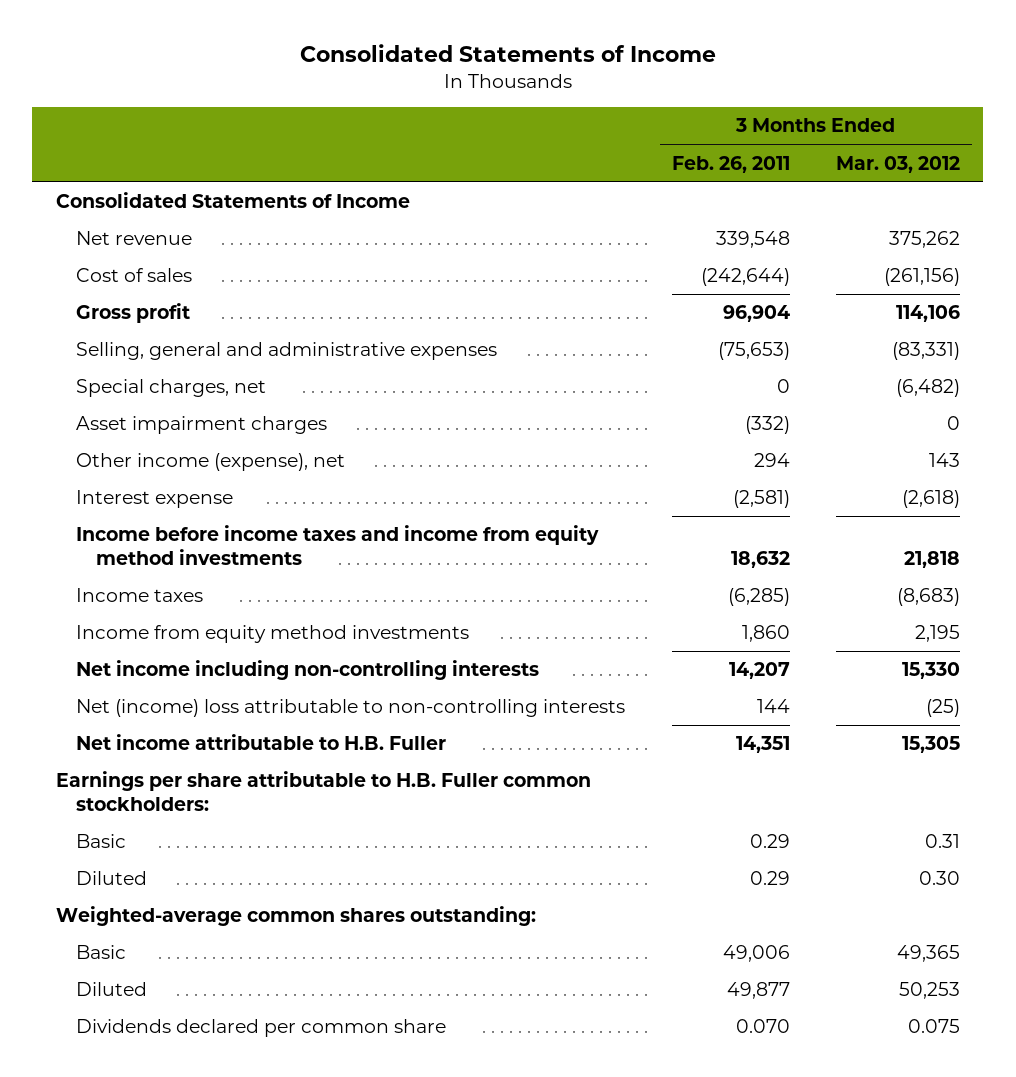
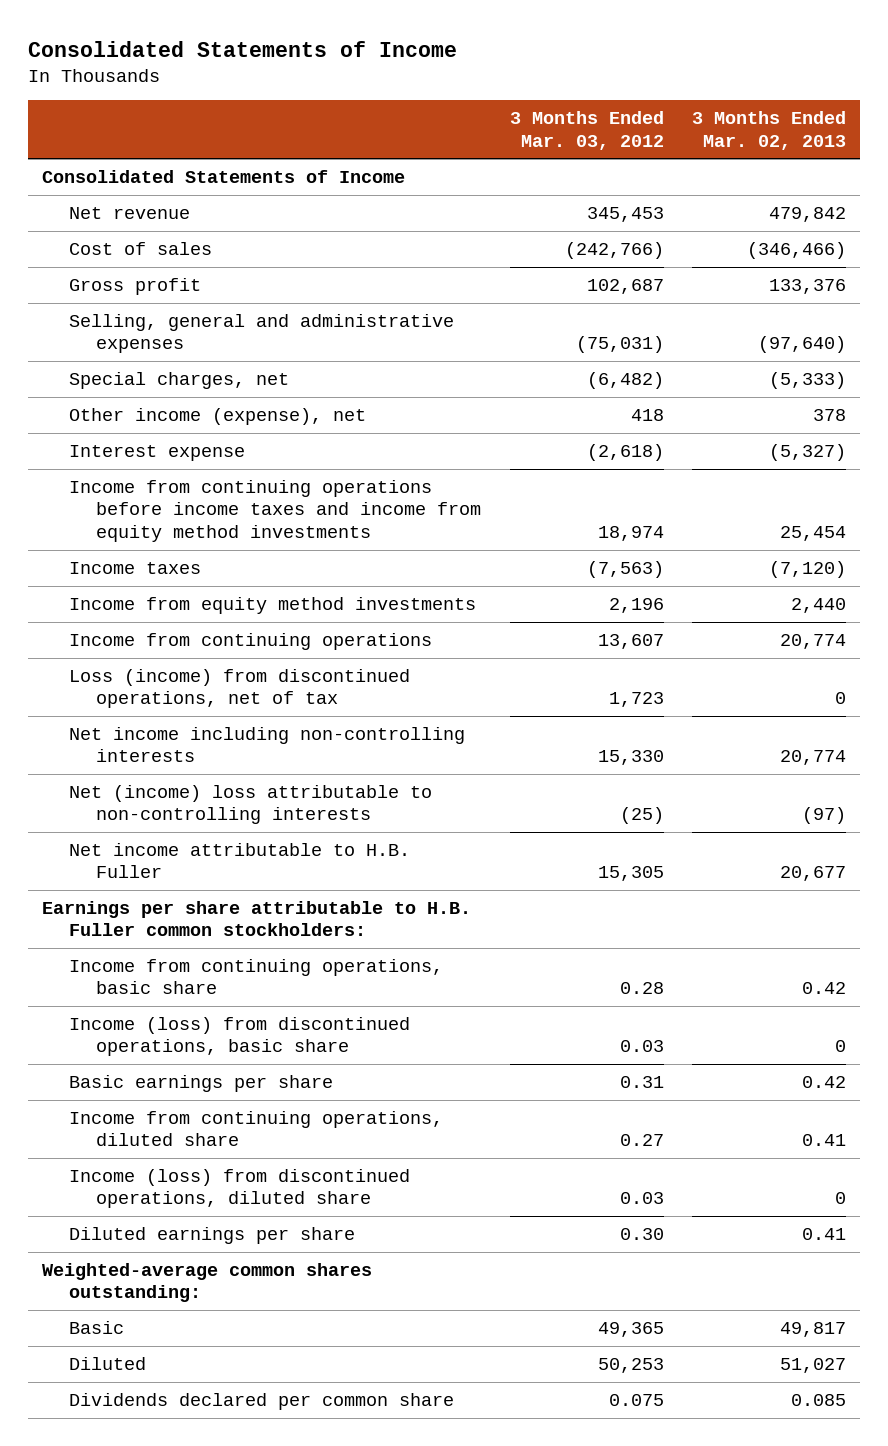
[671,155,790,173] Feb. 26, 2011 -> none
none -> [691,111,846,150] 3 Months Ended Mar. 02, 2013
[889,231,961,249] 375,262 -> [586,206,664,222] 345,453
[884,268,961,287] (261,156) -> [564,241,664,259] (242,766)
[896,305,961,323] 114,106 -> [586,278,664,294] 102,687
[892,342,961,361] (83,331) -> [575,336,664,354] (75,031)
[75,416,327,435] Asset impairment charges -> none
[929,453,961,468] 143 -> [630,408,664,421] 418
[75,525,599,565] Income before income taxes and income from equity method investments -> [69,479,482,542] Income from continuing operations before income taxes and income from equity method investments
[904,550,961,568] 21,818 -> [597,525,664,541] 18,974
[897,588,961,607] (8,683) -> [586,560,664,578] (7,563)
[915,625,961,643] 2,195 -> [608,597,664,613] 2,196
none -> [69,632,433,650] Income from continuing operations
none -> [69,668,411,709] Loss (income) from discontinued operations, net of tax
none -> [69,958,444,995] Income from continuing operations, basic share
none -> [69,1016,411,1057] Income (loss) from discontinued operations, basic share
[75,834,126,849] Basic -> [69,1074,334,1092] Basic earnings per share
none -> [69,1110,444,1147] Income from continuing operations, diluted share
none -> [69,1168,411,1209] Income (loss) from discontinued operations, diluted share
[75,871,147,886] Diluted -> [69,1226,356,1244] Diluted earnings per share

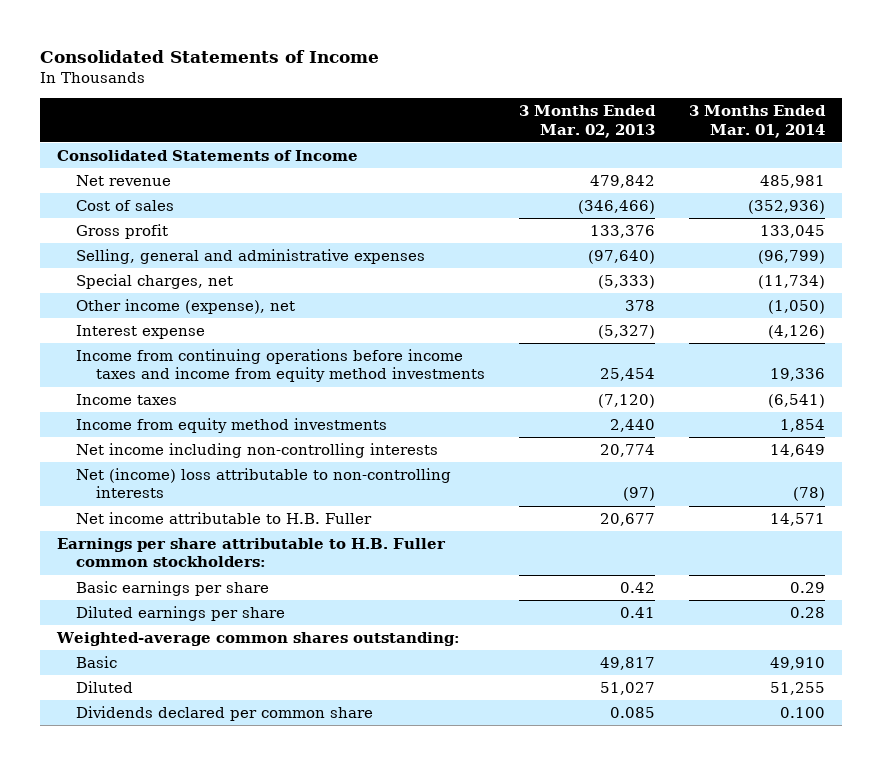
[509,111,664,150] 3 Months Ended Mar. 03, 2012 -> none
none -> [688,105,826,138] 3 Months Ended Mar. 01, 2014
[69,632,433,650] Income from continuing operations -> none
[69,668,411,709] Loss (income) from discontinued operations, net of tax -> none
[69,958,444,995] Income from continuing operations, basic share -> none
[69,1016,411,1057] Income (loss) from discontinued operations, basic share -> none
[69,1110,444,1147] Income from continuing operations, diluted share -> none
[69,1168,411,1209] Income (loss) from discontinued operations, diluted share -> none

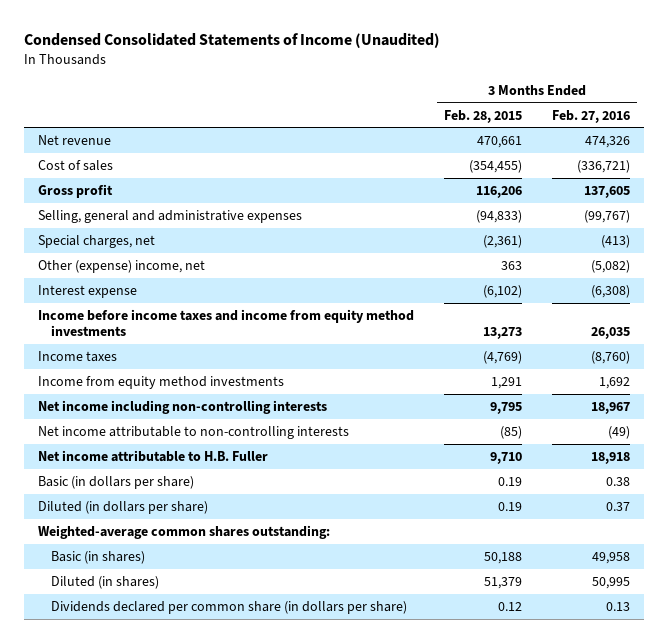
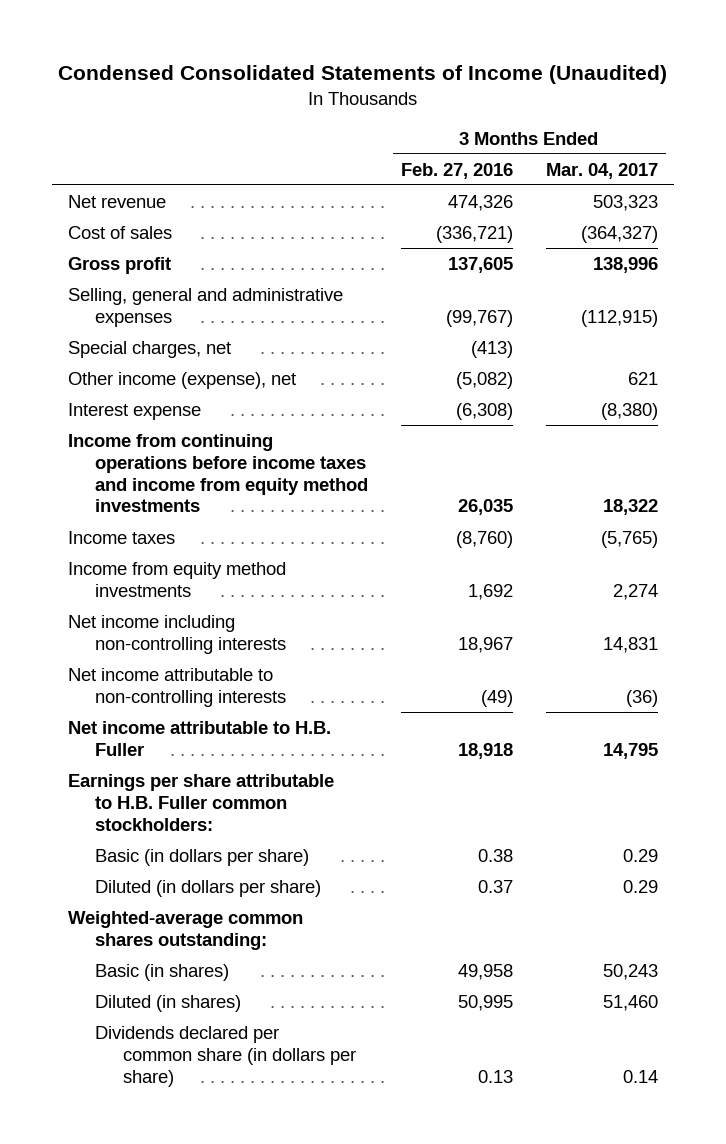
[444,109,523,123] Feb. 28, 2015 -> none
none -> [545,162,658,179] Mar. 04, 2017
[38,259,206,273] Other (expense) income, net -> [67,371,296,389] Other income (expense), net
[38,308,415,337] Income before income taxes and income from equity method investments -> [67,433,369,513] Income from continuing operations before income taxes and income from equity method investments
none -> [67,773,334,831] Earnings per share attributable to H.B. Fuller common stockholders:

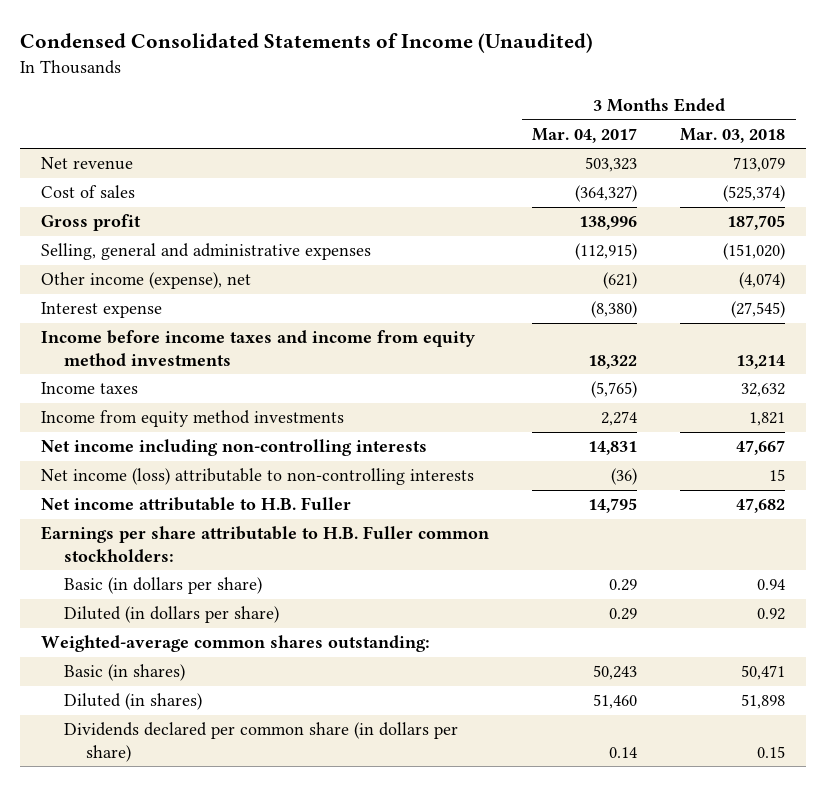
[400,162,513,179] Feb. 27, 2016 -> none
none -> [680,127,786,143] Mar. 03, 2018
[67,340,231,358] Special charges, net -> none
[627,371,658,385] 621 -> [603,272,638,290] (621)
[67,433,369,513] Income from continuing operations before income taxes and income from equity method investments -> [41,330,476,366] Income before income taxes and income from equity method investments
[67,667,287,707] Net income attributable to non-controlling interests -> [41,468,475,486] Net income (loss) attributable to non-controlling interests

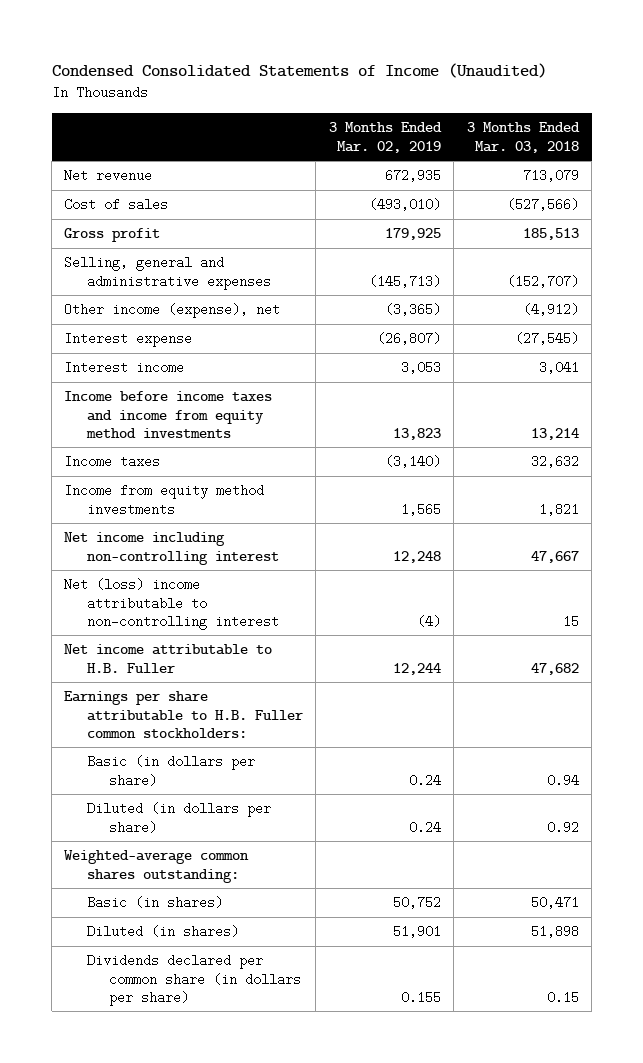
[532,127,638,143] Mar. 04, 2017 -> none
none -> [328,122,442,153] 3 Months Ended Mar. 02, 2019
[723,185,786,203] (525,374) -> [506,198,579,212] (527,566)
[727,215,786,231] 187,705 -> [522,228,579,241] 185,513
[723,243,786,261] (151,020) -> [506,274,579,288] (152,707)
[739,272,786,290] (4,074) -> [522,303,579,317] (4,912)
none -> [64,361,185,375] Interest income
[41,439,428,457] Net income including non-controlling interests -> [64,532,279,565] Net income including non-controlling interest
[41,468,475,486] Net income (loss) attributable to non-controlling interests -> [64,578,279,630] Net (loss) income attributable to non-controlling interest

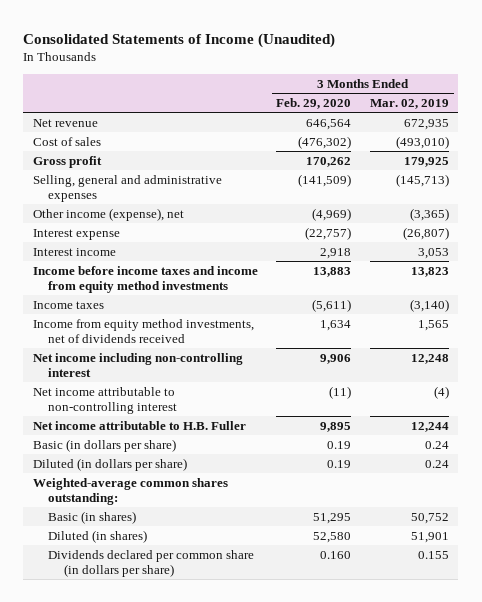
[51,63,547,79] Condensed Consolidated Statements of Income (Unaudited) -> [23,32,336,48] Consolidated Statements of Income (Unaudited)
[466,122,580,153] 3 Months Ended Mar. 03, 2018 -> none
none -> [276,98,352,110] Feb. 29, 2020
[64,484,265,516] Income from equity method investments -> [32,318,254,343] Income from equity method investments, net of dividends received
[64,578,279,630] Net (loss) income attributable to non-controlling interest -> [32,386,178,414] Net income attributable to non-controlling interest
[64,691,303,738] Earnings per share attributable to H.B. Fuller common stockholders: -> none

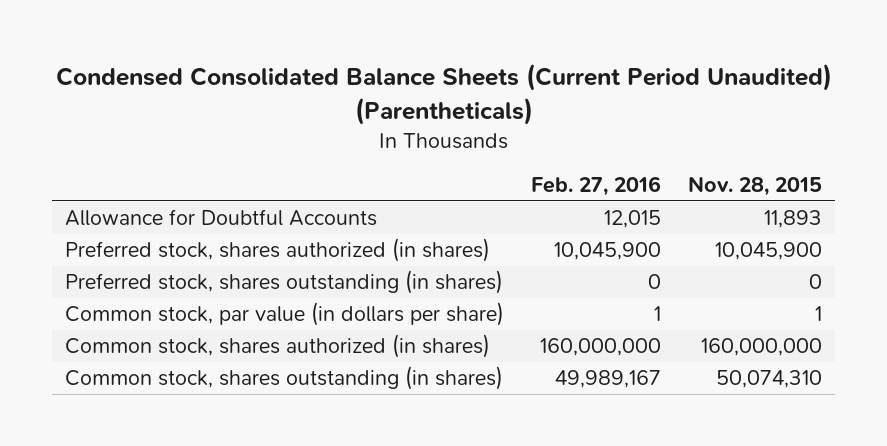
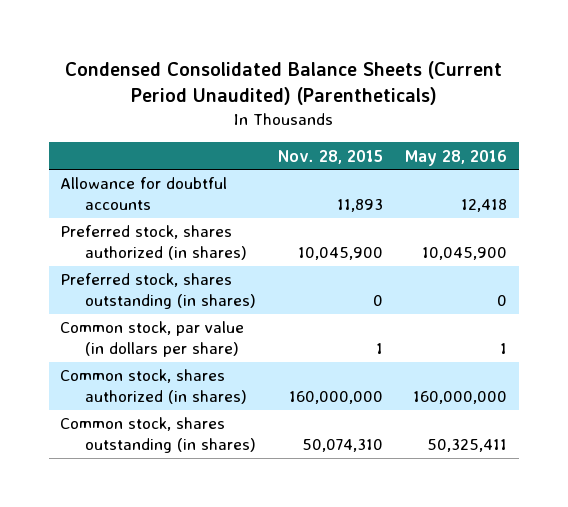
[531,176,662,197] Feb. 27, 2016 -> none
none -> [405,149,508,166] May 28, 2016
[65,209,378,227] Allowance for Doubtful Accounts -> [60,177,228,211] Allowance for doubtful accounts

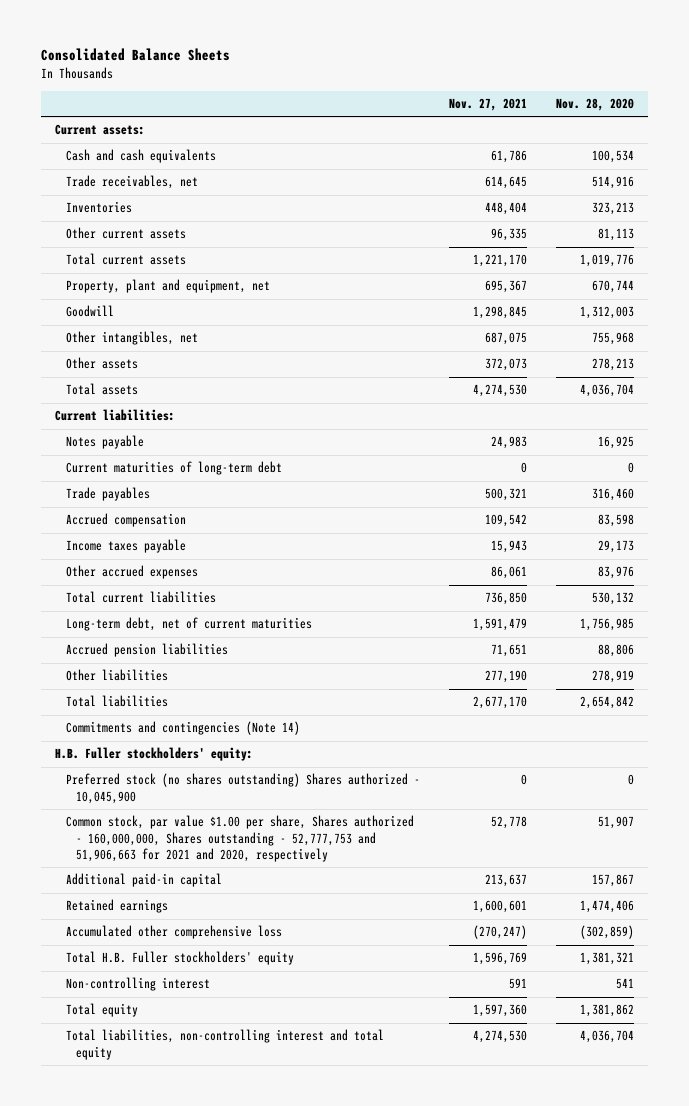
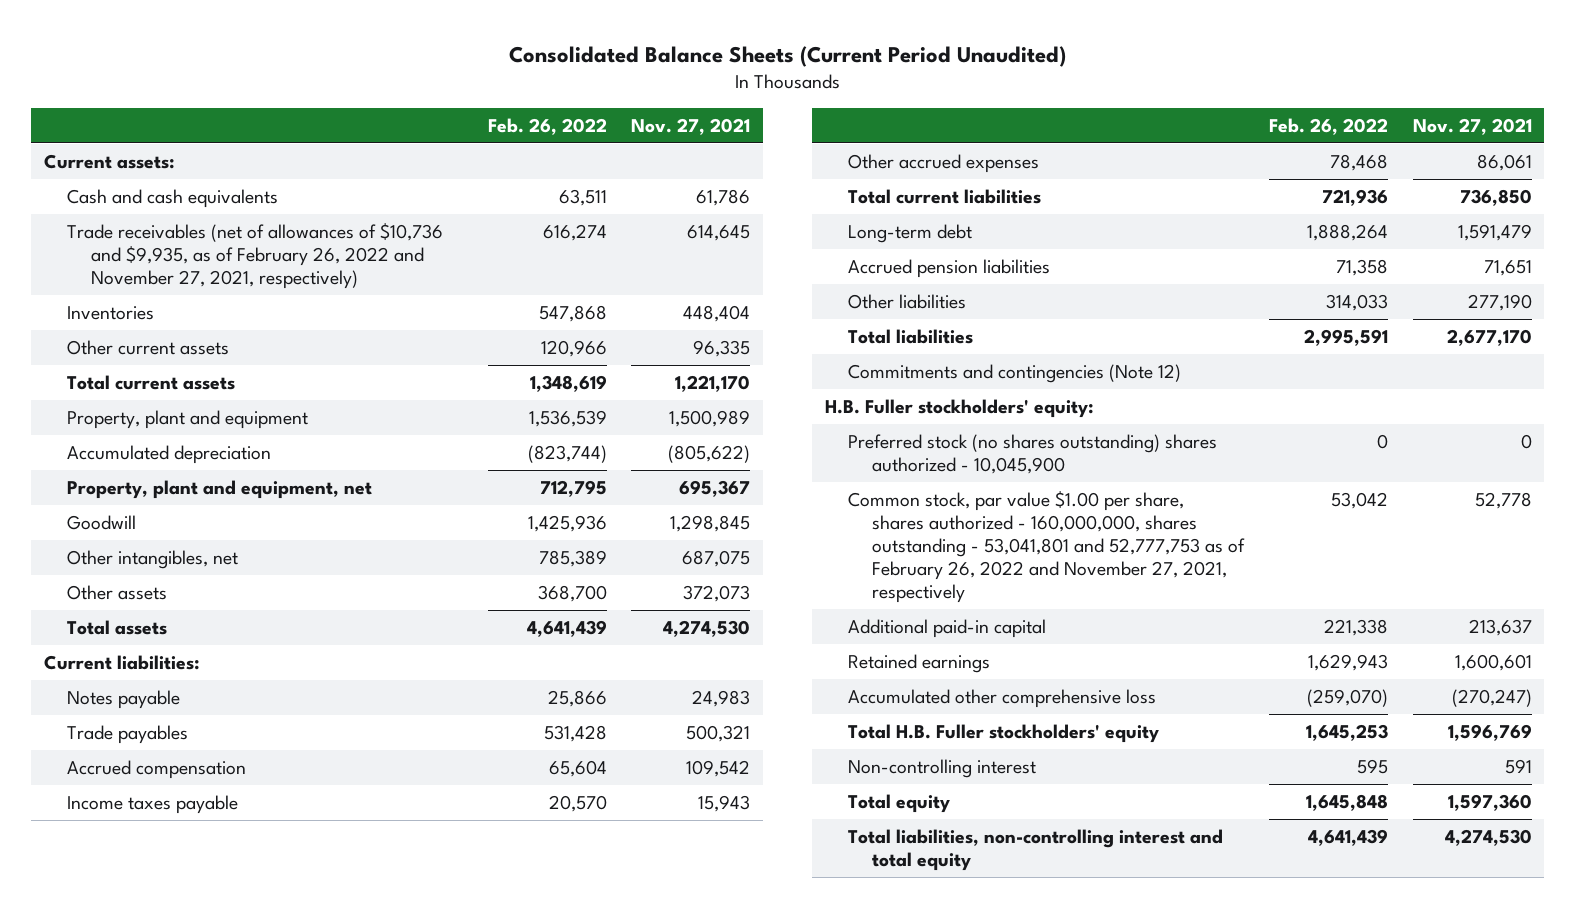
[40,48,230,62] Consolidated Balance Sheets -> [508,45,1066,67] Consolidated Balance Sheets (Current Period Unaudited)
[555,97,634,111] Nov. 28, 2020 -> none
none -> [487,117,607,135] Feb. 26, 2022
[65,175,198,190] Trade receivables, net -> [67,222,444,290] Trade receivables (net of allowances of $10,736 and $9,935, as of February 26, 2022 and November 27, 2021, respectively)
none -> [67,409,309,429] Property, plant and equipment
none -> [67,444,272,464] Accumulated depreciation
[65,461,282,476] Current maturities of long-term debt -> none
[65,617,312,632] Long-term debt, net of current maturities -> [848,223,973,243] Long-term debt
[65,721,300,736] Commitments and contingencies (Note 14) -> [848,363,1182,383] Commitments and contingencies (Note 12)
[65,773,420,804] Preferred stock (no shares outstanding) Shares authorized - 10,045,900 -> [848,433,1218,474] Preferred stock (no shares outstanding) shares authorized - 10,045,900
[65,815,414,863] Common stock, par value $1.00 per share, Shares authorized - 160,000,000, Shares outstanding - 52,777,753 and 51,906,663 for 2021 and 2020, respectively -> [848,490,1245,604] Common stock, par value $1.00 per share, shares authorized - 160,000,000, shares outstanding - 53,041,801 and 52,777,753 as of February 26, 2022 and November 27, 2021, respectively

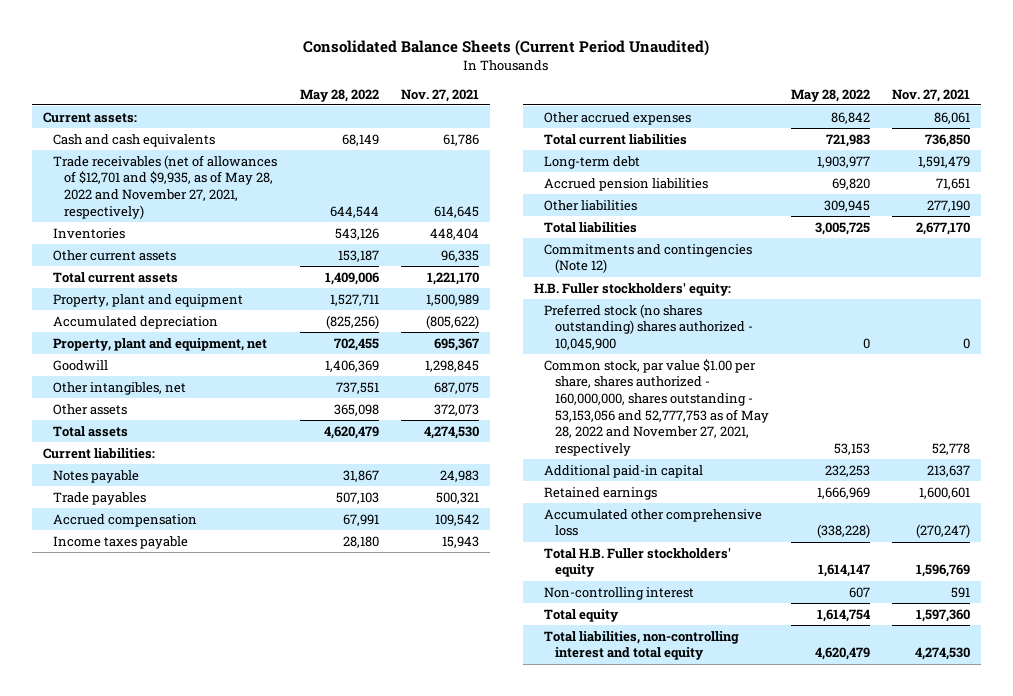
[487,117,607,135] Feb. 26, 2022 -> none
none -> [299,88,379,102] May 28, 2022
[67,222,444,290] Trade receivables (net of allowances of $10,736 and $9,935, as of February 26, 2022 and November 27, 2021, respectively) -> [53,154,278,219] Trade receivables (net of allowances of $12,701 and $9,935, as of May 28, 2022 and November 27, 2021, respectively)
[848,490,1245,604] Common stock, par value $1.00 per share, shares authorized - 160,000,000, shares outstanding - 53,041,801 and 52,777,753 as of February 26, 2022 and November 27, 2021, respectively -> [544,358,769,457] Common stock, par value $1.00 per share, shares authorized - 160,000,000, shares outstanding - 53,153,056 and 52,777,753 as of May 28, 2022 and November 27, 2021, respectively

